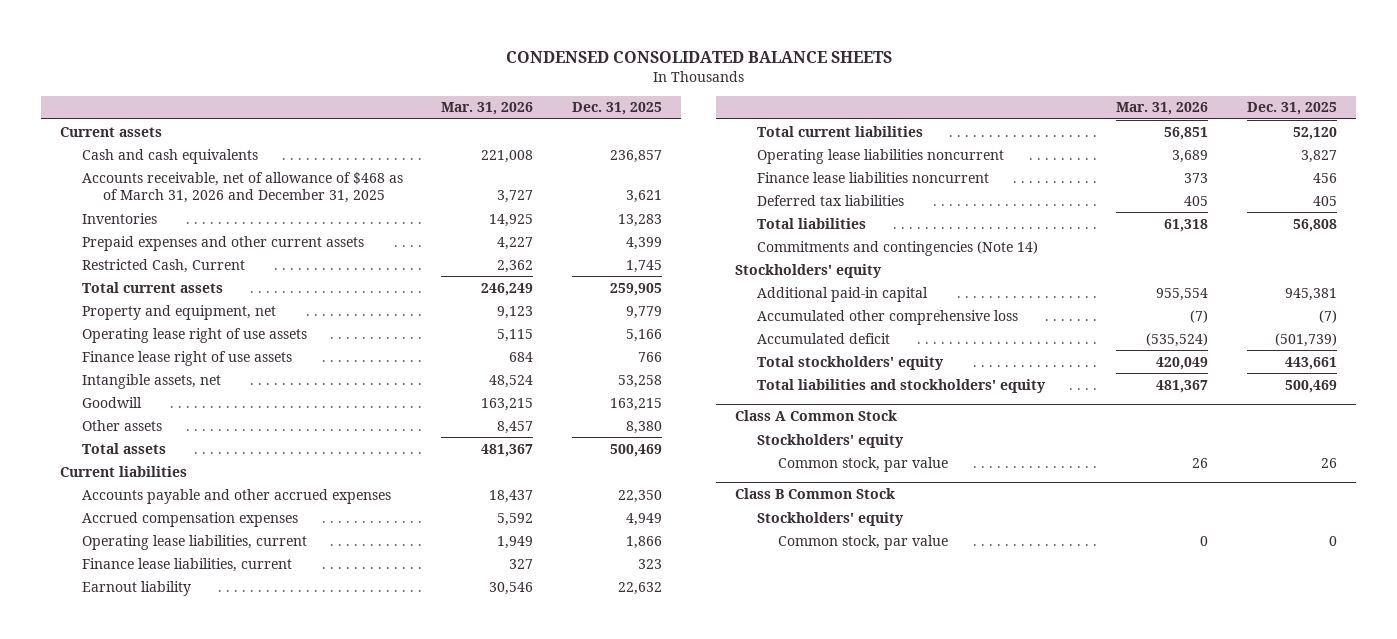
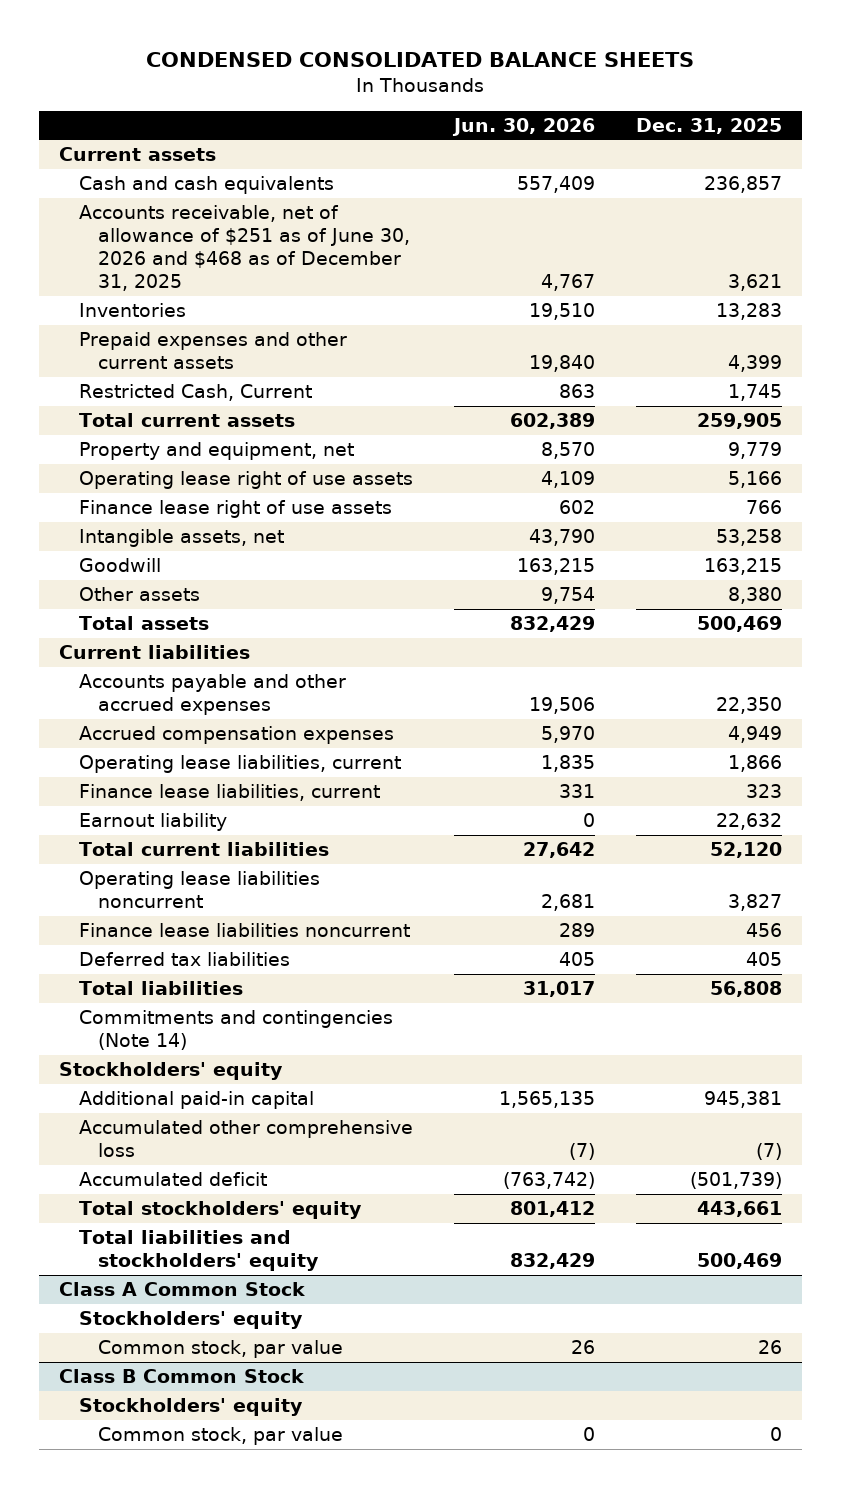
[441,102,534,116] Mar. 31, 2026 -> none
none -> [451,117,595,136] Jun. 30, 2026
[81,171,403,204] Accounts receivable, net of allowance of $468 as of March 31, 2026 and December 31, 2025 -> [78,205,411,292] Accounts receivable, net of allowance of $251 as of June 30, 2026 and $468 as of December 31, 2025

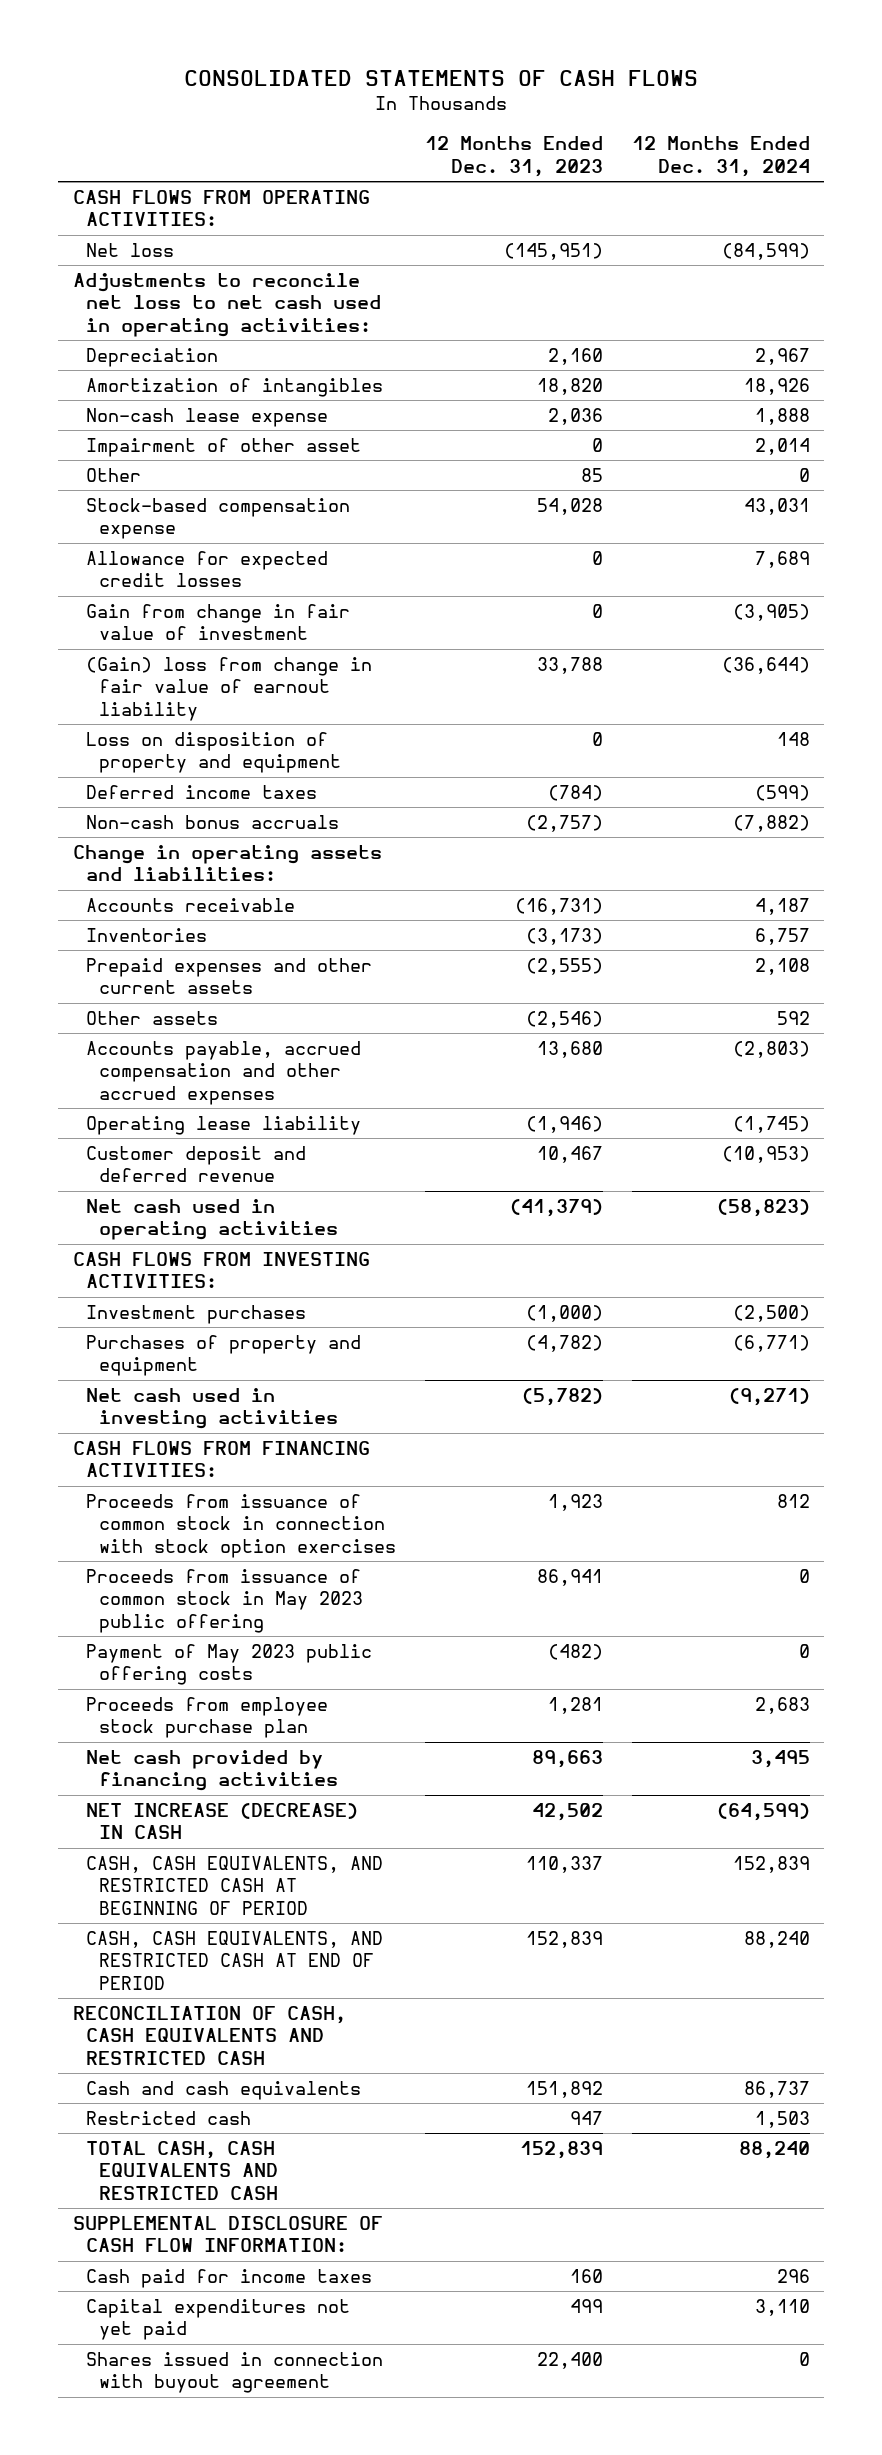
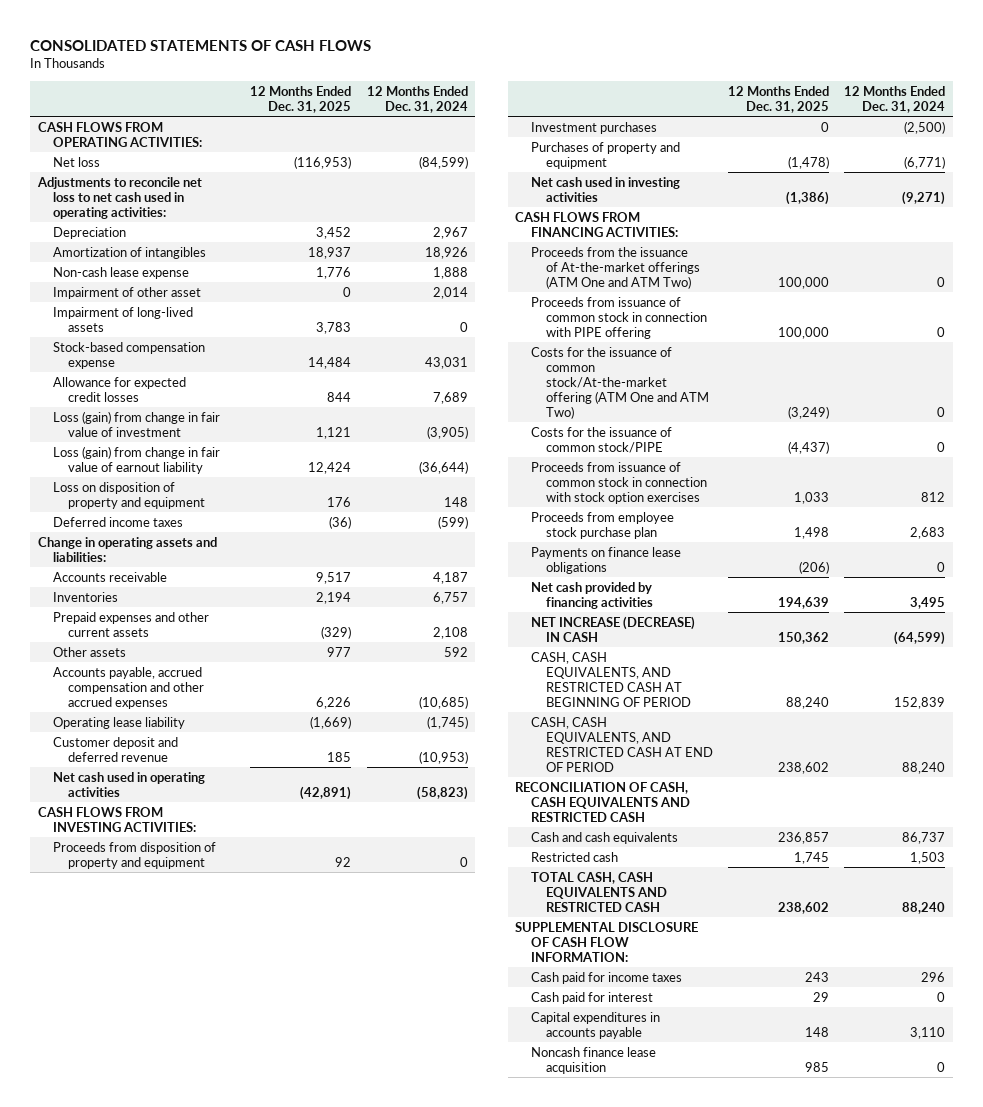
[424,136,603,177] 12 Months Ended Dec. 31, 2023 -> none
none -> [250,85,352,113] 12 Months Ended Dec. 31, 2025
[85,468,141,483] Other -> [53,306,194,332] Impairment of long-lived assets
[85,604,350,641] Gain from change in fair value of investment -> [53,410,221,437] Loss (gain) from change in fair value of investment
[85,657,372,721] (Gain) loss from change in fair value of earnout liability -> [53,445,221,474] Loss (gain) from change in fair value of earnout liability
[85,815,339,830] Non-cash bonus accruals -> none
[732,1041,810,1059] (2,803) -> [418,695,468,709] (10,685)
none -> [53,841,217,869] Proceeds from disposition of property and equipment
none -> [530,246,700,289] Proceeds from the issuance of At-the-market offerings (ATM One and ATM Two)
none -> [530,296,707,339] Proceeds from issuance of common stock in connection with PIPE offering
none -> [530,346,709,419] Costs for the issuance of common stock/At-the-market offering (ATM One and ATM Two)
none -> [530,426,672,453] Costs for the issuance of common stock/PIPE
[85,1569,363,1633] Proceeds from issuance of common stock in May 2023 public offering -> none
[85,1644,372,1686] Payment of May 2023 public offering costs -> none
none -> [530,546,681,574] Payments on finance lease obligations
[85,2352,383,2394] Shares issued in connection with buyout agreement -> none
none -> [530,991,653,1004] Cash paid for interest
[85,2299,350,2341] Capital expenditures not yet paid -> [530,1011,660,1039] Capital expenditures in accounts payable
none -> [530,1046,656,1074] Noncash finance lease acquisition

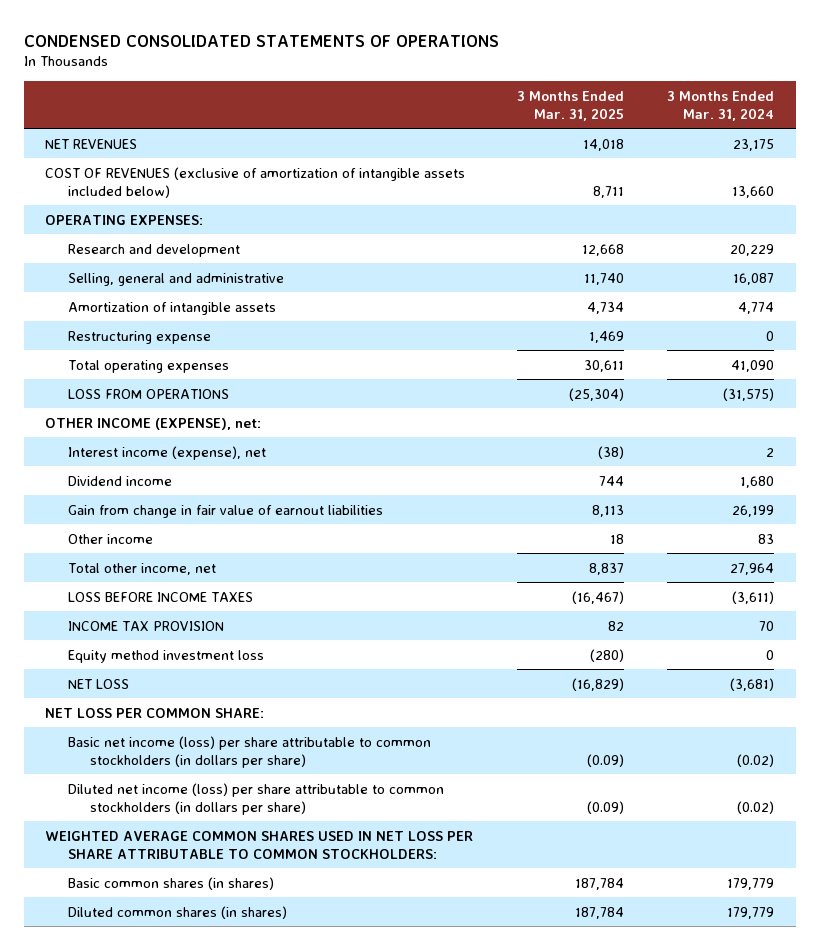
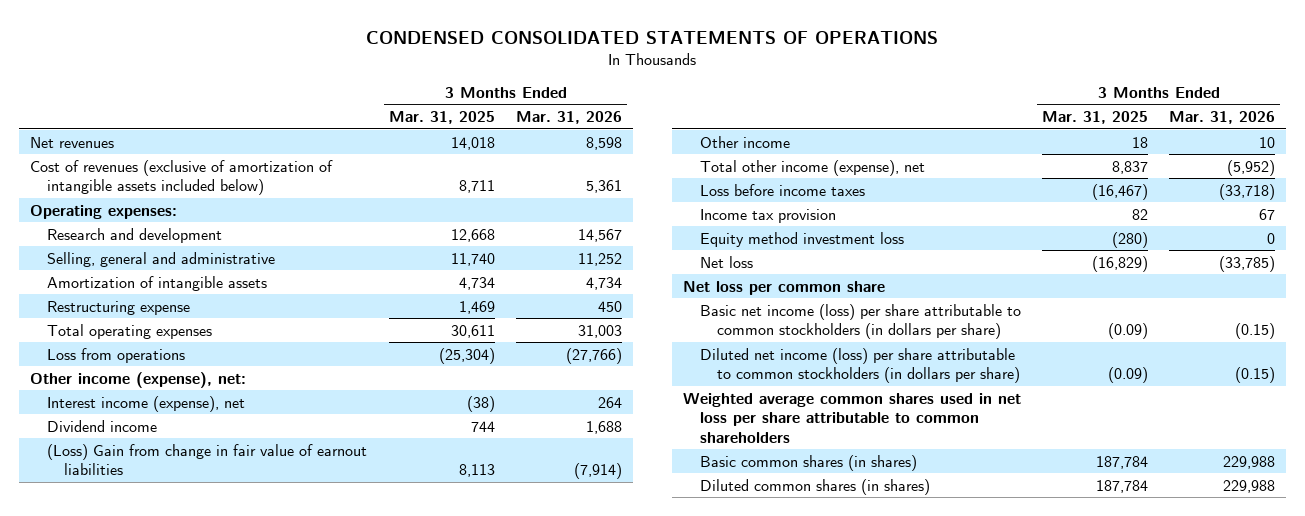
[666,90,774,121] 3 Months Ended Mar. 31, 2024 -> none
none -> [516,111,623,125] Mar. 31, 2026
[45,138,138,149] NET REVENUES -> [29,136,114,148] Net revenues
[45,166,466,198] COST OF REVENUES (exclusive of amortization of intangible assets included below) -> [29,159,333,196] Cost of revenues (exclusive of amortization of intangible assets included below)
[45,214,204,225] OPERATING EXPENSES: -> [29,204,177,219] Operating expenses:
[67,388,229,399] LOSS FROM OPERATIONS -> [47,347,186,363] Loss from operations
[45,417,262,430] OTHER INCOME (EXPENSE), net: -> [29,371,246,388] Other income (expense), net:
[67,504,383,518] Gain from change in fair value of earnout liabilities -> [47,443,368,476] (Loss) Gain from change in fair value of earnout liabilities
[67,562,216,575] Total other income, net -> [699,159,925,176] Total other income (expense), net
[67,591,253,602] LOSS BEFORE INCOME TAXES -> [699,183,865,196] Loss before income taxes
[67,620,224,631] INCOME TAX PROVISION -> [699,208,836,223] Income tax provision
[67,678,129,689] NET LOSS -> [699,255,753,268] Net loss
[45,707,265,718] NET LOSS PER COMMON SHARE: -> [682,280,885,295] Net loss per common share
[45,830,474,859] WEIGHTED AVERAGE COMMON SHARES USED IN NET LOSS PER SHARE ATTRIBUTABLE TO COMMON STOCKHOLDERS: -> [682,392,1021,443] Weighted average common shares used in net loss per share attributable to common shareholders

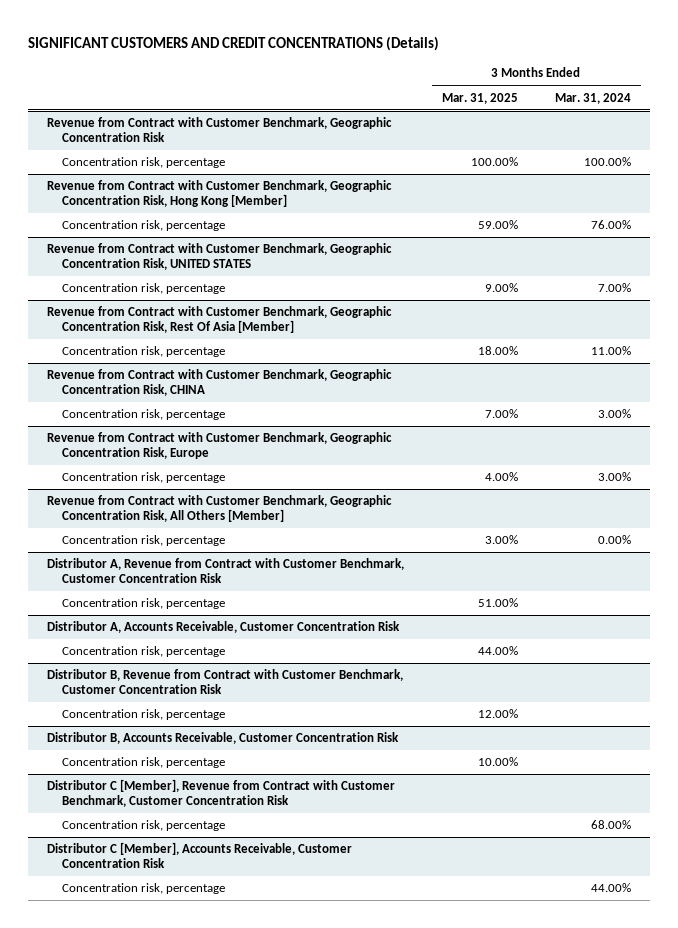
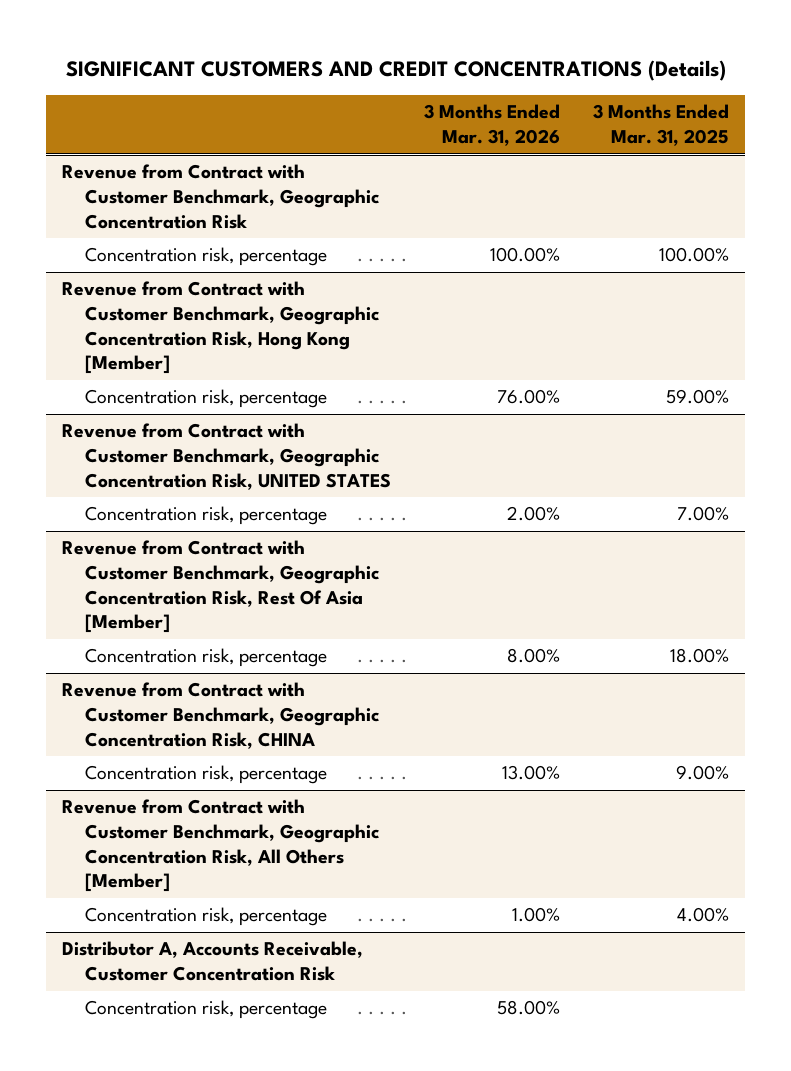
[555,92,632,104] Mar. 31, 2024 -> none
none -> [423,104,560,146] 3 Months Ended Mar. 31, 2026
[484,283,518,293] 9.00% -> [676,506,729,522] 7.00%
[47,432,393,460] Revenue from Contract with Customer Benchmark, Geographic Concentration Risk, Europe -> none
[61,472,225,484] Concentration risk, percentage -> none
[484,409,518,419] 7.00% -> [675,765,729,781] 9.00%
[47,558,405,584] Distributor A, Revenue from Contract with Customer Benchmark, Customer Concentration Risk -> none
[61,598,225,610] Concentration risk, percentage -> none
[484,535,518,545] 3.00% -> [676,907,729,923] 4.00%
[61,646,225,658] Concentration risk, percentage -> none
[47,669,404,695] Distributor B, Revenue from Contract with Customer Benchmark, Customer Concentration Risk -> none
[61,709,225,721] Concentration risk, percentage -> none
[47,732,400,745] Distributor B, Accounts Receivable, Customer Concentration Risk -> none
[61,757,225,769] Concentration risk, percentage -> none
[47,779,396,808] Distributor C [Member], Revenue from Contract with Customer Benchmark, Customer Concentration Risk -> none
[47,842,353,869] Distributor C [Member], Accounts Receivable, Customer Concentration Risk -> none
[61,883,225,895] Concentration risk, percentage -> none

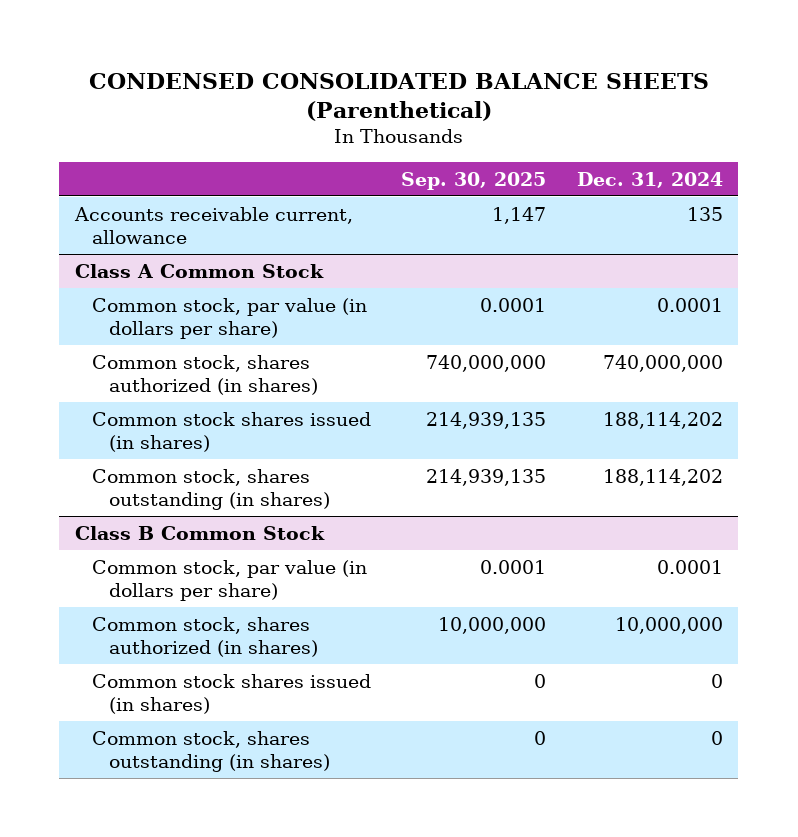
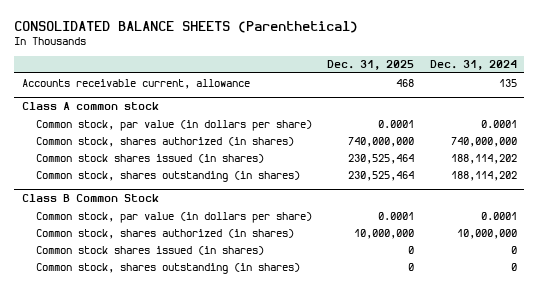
[88,72,709,121] CONDENSED CONSOLIDATED BALANCE SHEETS (Parenthetical) -> [14,20,359,33] CONSOLIDATED BALANCE SHEETS (Parenthetical)
[401,171,547,190] Sep. 30, 2025 -> none
none -> [327,60,415,71] Dec. 31, 2025
[74,263,324,278] Class A Common Stock -> [21,102,159,111] Class A common stock

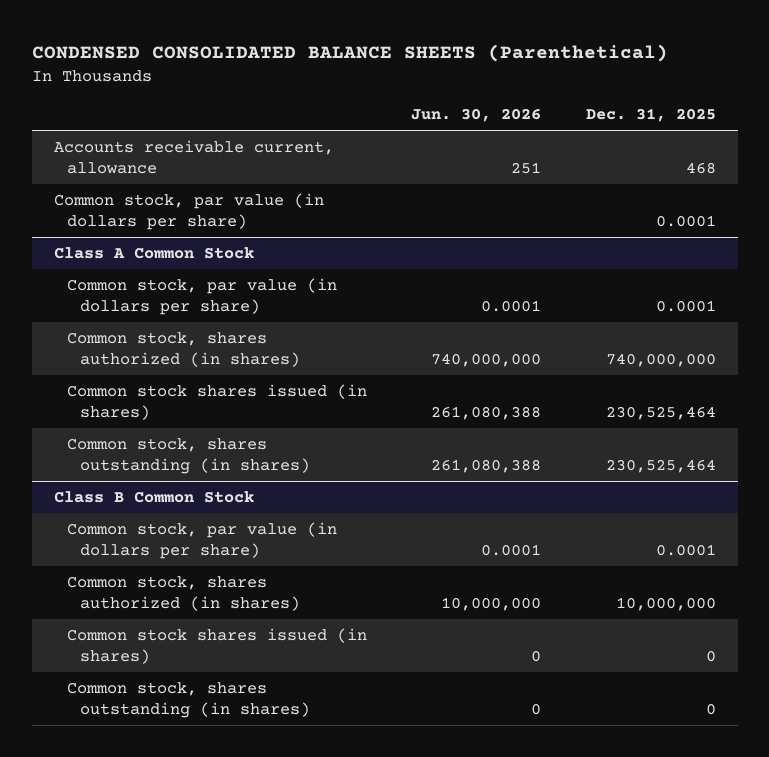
[14,20,359,33] CONSOLIDATED BALANCE SHEETS (Parenthetical) -> [31,43,668,62] CONDENSED CONSOLIDATED BALANCE SHEETS (Parenthetical)
[429,60,517,71] Dec. 31, 2024 -> none
none -> [411,107,542,122] Jun. 30, 2026
[21,102,159,111] Class A common stock -> none
none -> [53,247,254,260] Class A Common Stock
none -> [66,278,337,315] Common stock, par value (in dollars per share)

